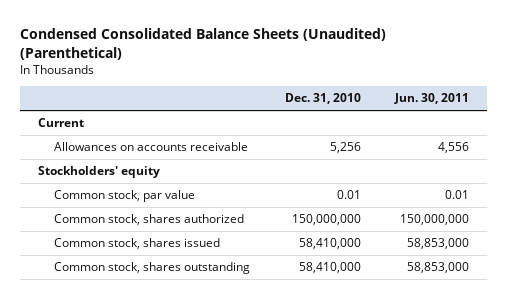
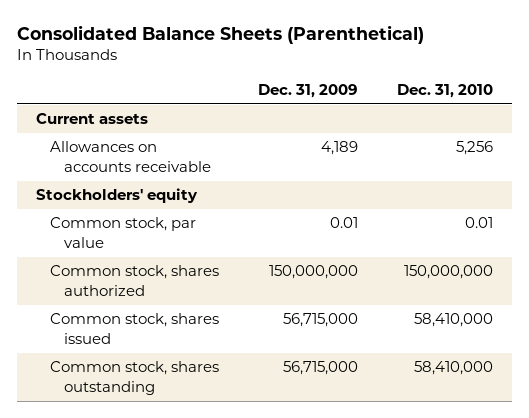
[20,27,387,60] Condensed Consolidated Balance Sheets (Unaudited) (Parenthetical) -> [16,24,424,44] Consolidated Balance Sheets (Parenthetical)
[394,93,470,105] Jun. 30, 2011 -> none
none -> [257,83,358,98] Dec. 31, 2009
[37,118,84,128] Current -> [36,113,149,125] Current assets

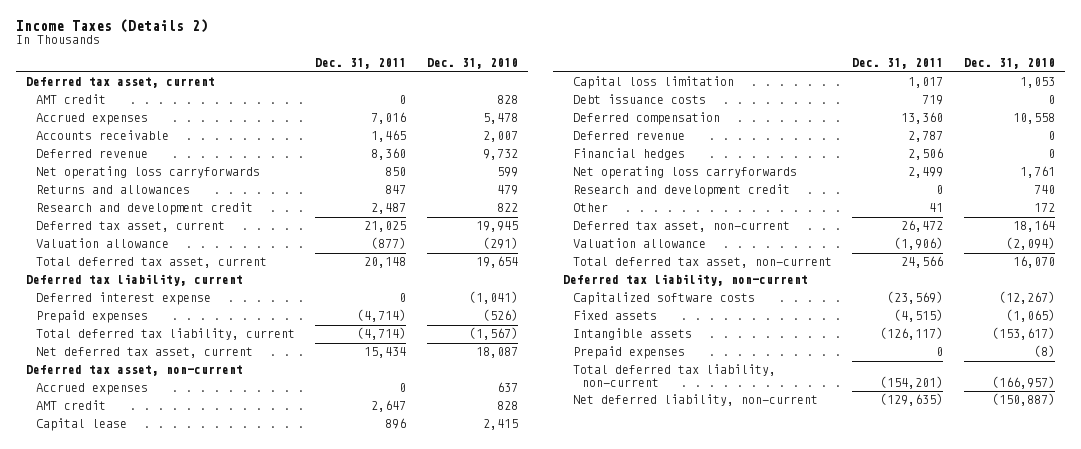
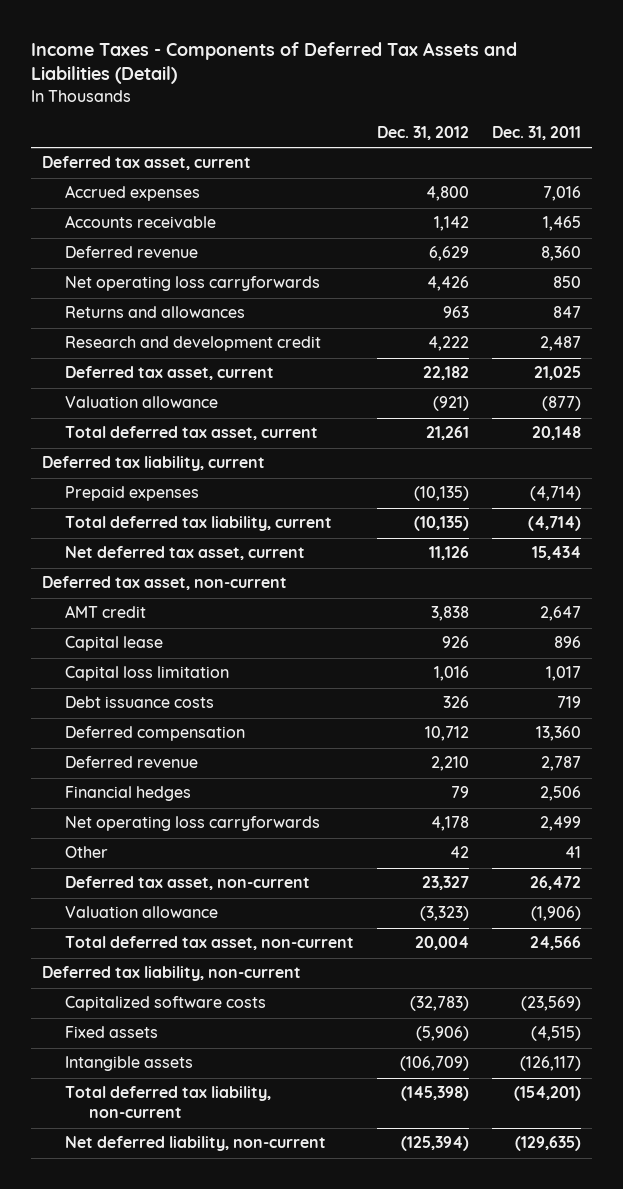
[15,19,208,34] Income Taxes (Details 2) -> [31,41,518,85] Income Taxes - Components of Deferred Tax Assets and Liabilities (Detail)
[427,58,519,70] Dec. 31, 2010 -> none
none -> [377,125,470,140] Dec. 31, 2012
[35,94,106,105] AMT credit -> none
[35,292,211,306] Deferred interest expense -> none
[35,383,148,396] Accrued expenses -> none
[572,184,790,198] Research and development credit -> none
[572,346,685,360] Prepaid expenses -> none

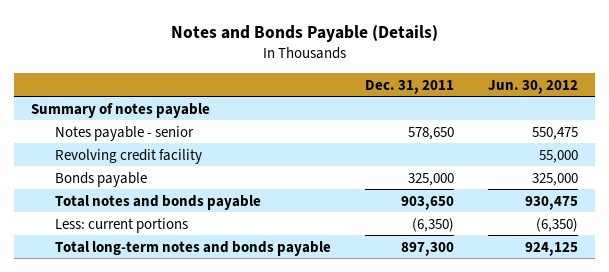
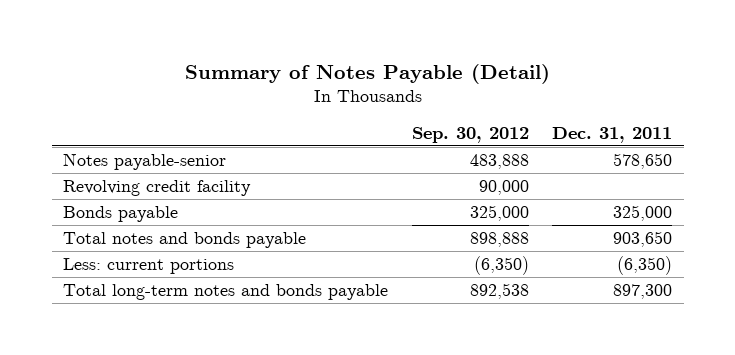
[170,24,438,42] Notes and Bonds Payable (Details) -> [184,63,550,84] Summary of Notes Payable (Detail)
[487,79,578,94] Jun. 30, 2012 -> none
none -> [411,126,529,143] Sep. 30, 2012
[31,102,211,118] Summary of notes payable -> none
[55,125,195,141] Notes payable - senior -> [63,153,227,171] Notes payable-senior

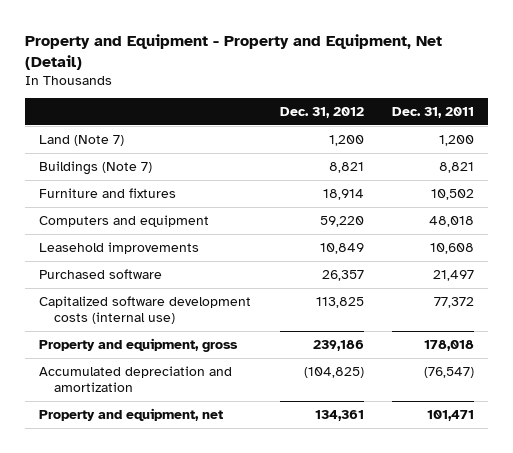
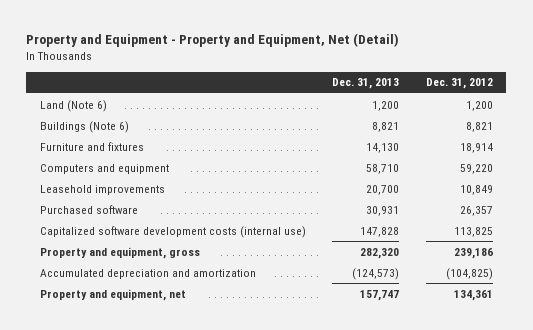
[391,106,474,118] Dec. 31, 2011 -> none
none -> [332,78,400,90] Dec. 31, 2013
[39,134,125,146] Land (Note 7) -> [39,99,107,112] Land (Note 6)
[39,160,153,175] Buildings (Note 7) -> [39,120,129,133] Buildings (Note 6)

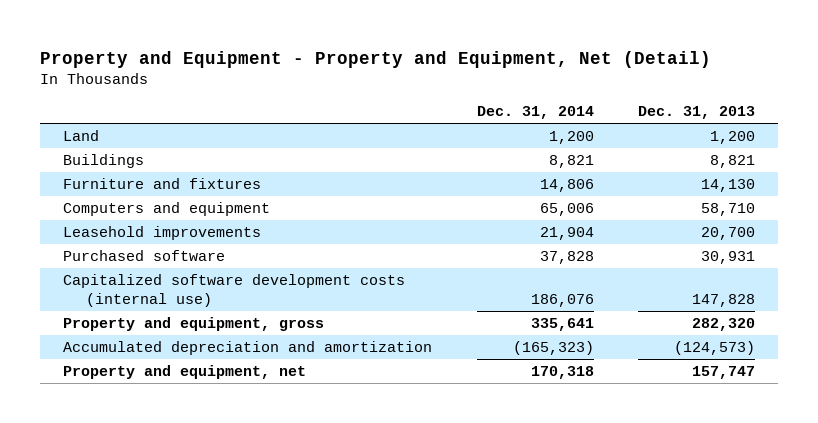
[426,78,494,90] Dec. 31, 2012 -> none
none -> [476,106,594,120] Dec. 31, 2014
[39,99,107,112] Land (Note 6) -> [62,129,99,141] Land
[39,120,129,133] Buildings (Note 6) -> [62,153,144,168] Buildings

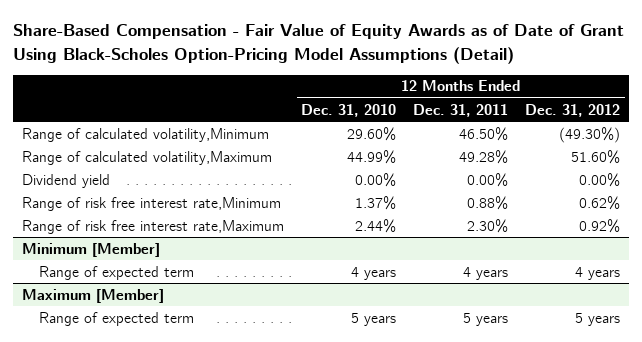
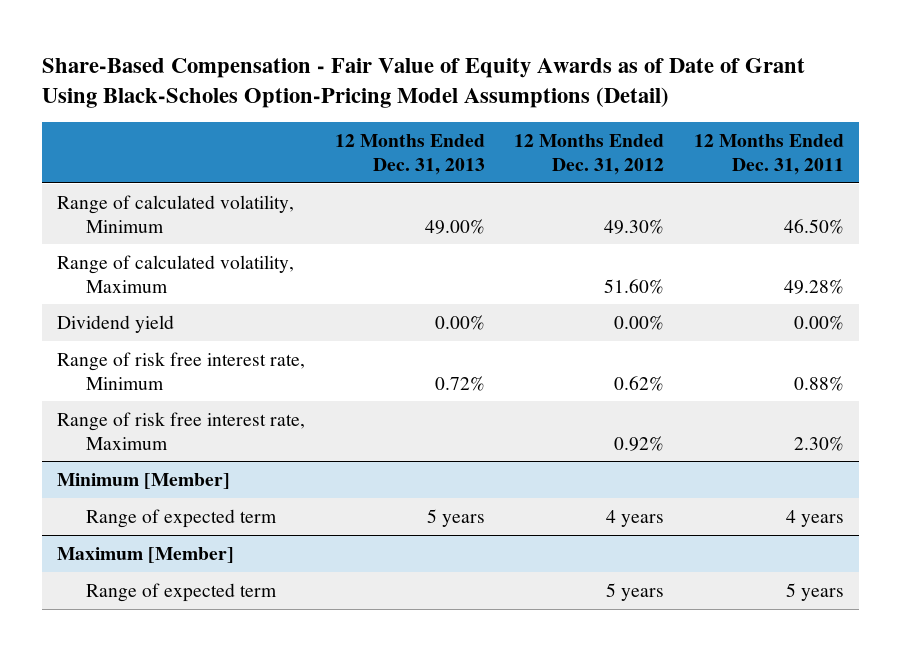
[301,103,397,117] Dec. 31, 2010 -> none
none -> [334,133,485,175] 12 Months Ended Dec. 31, 2013
[21,127,269,142] Range of calculated volatility,Minimum -> [57,194,295,233] Range of calculated volatility, Minimum
[559,126,621,143] (49.30%) -> [604,218,665,234] 49.30%
[21,150,272,165] Range of calculated volatility,Maximum -> [57,254,295,293] Range of calculated volatility, Maximum
[21,196,281,211] Range of risk free interest rate,Minimum -> [57,351,306,390] Range of risk free interest rate, Minimum
[21,219,284,234] Range of risk free interest rate,Maximum -> [57,411,306,450] Range of risk free interest rate, Maximum

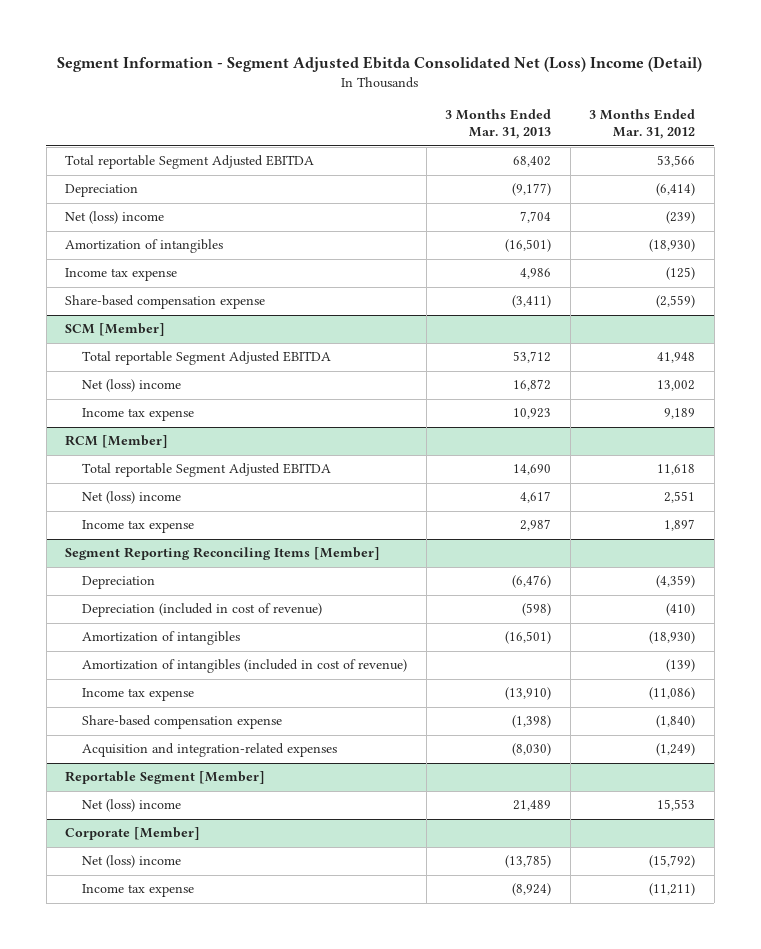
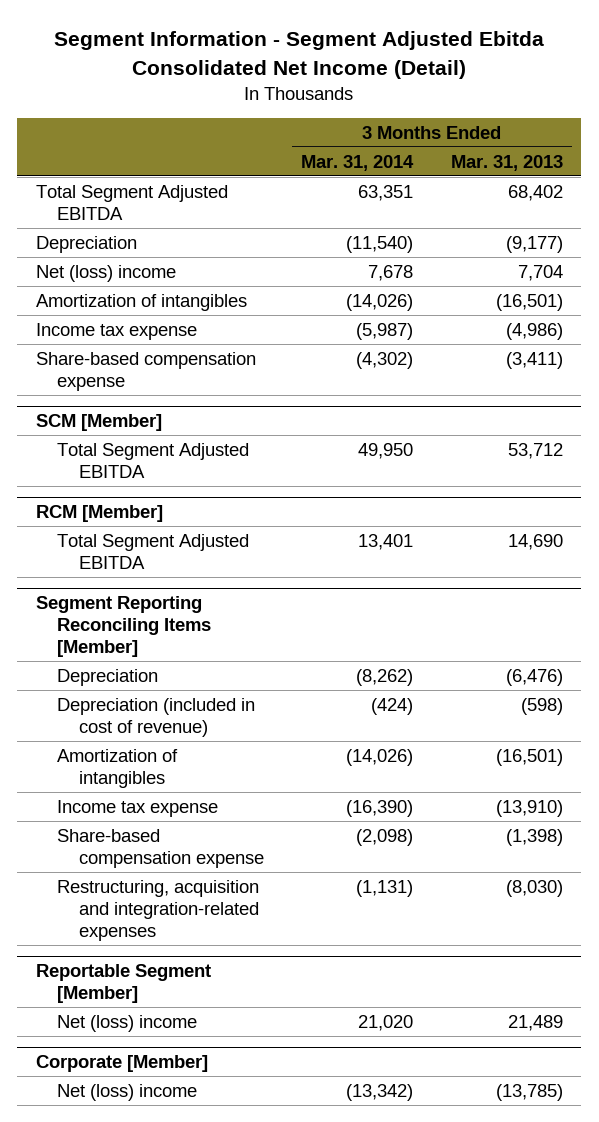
[57,55,703,72] Segment Information - Segment Adjusted Ebitda Consolidated Net (Loss) Income (Detail) -> [54,30,545,79] Segment Information - Segment Adjusted Ebitda Consolidated Net Income (Detail)
[589,108,696,140] 3 Months Ended Mar. 31, 2012 -> none
none -> [301,154,415,171] Mar. 31, 2014
[65,155,315,170] Total reportable Segment Adjusted EBITDA -> [35,184,228,221] Total Segment Adjusted EBITDA
[520,268,552,280] 4,986 -> [505,322,563,340] (4,986)
[82,379,182,393] Net (loss) income -> none
[82,408,195,422] Income tax expense -> none
[82,351,332,366] Total reportable Segment Adjusted EBITDA -> [57,442,250,479] Total Segment Adjusted EBITDA
[82,491,182,505] Net (loss) income -> none
[82,520,195,534] Income tax expense -> none
[82,463,332,478] Total reportable Segment Adjusted EBITDA -> [57,533,250,570] Total Segment Adjusted EBITDA
[82,659,408,674] Amortization of intangibles (included in cost of revenue) -> none
[82,743,338,758] Acquisition and integration-related expenses -> [57,879,260,942] Restructuring, acquisition and integration-related expenses
[82,884,195,898] Income tax expense -> none

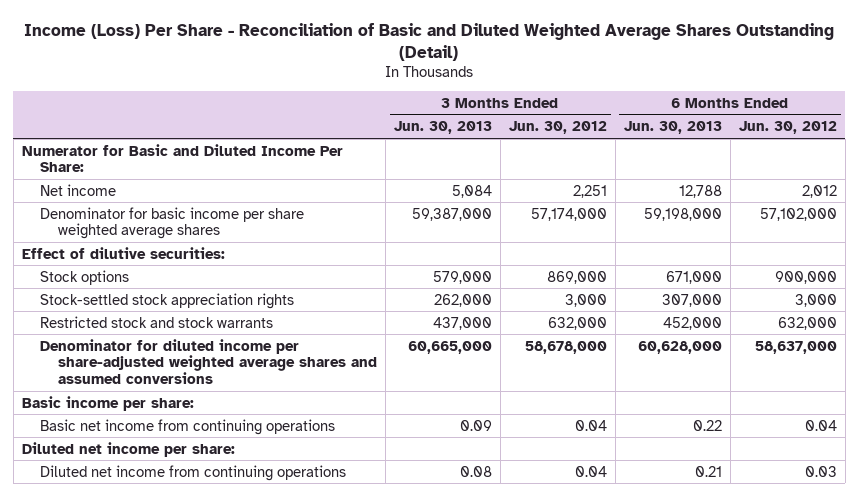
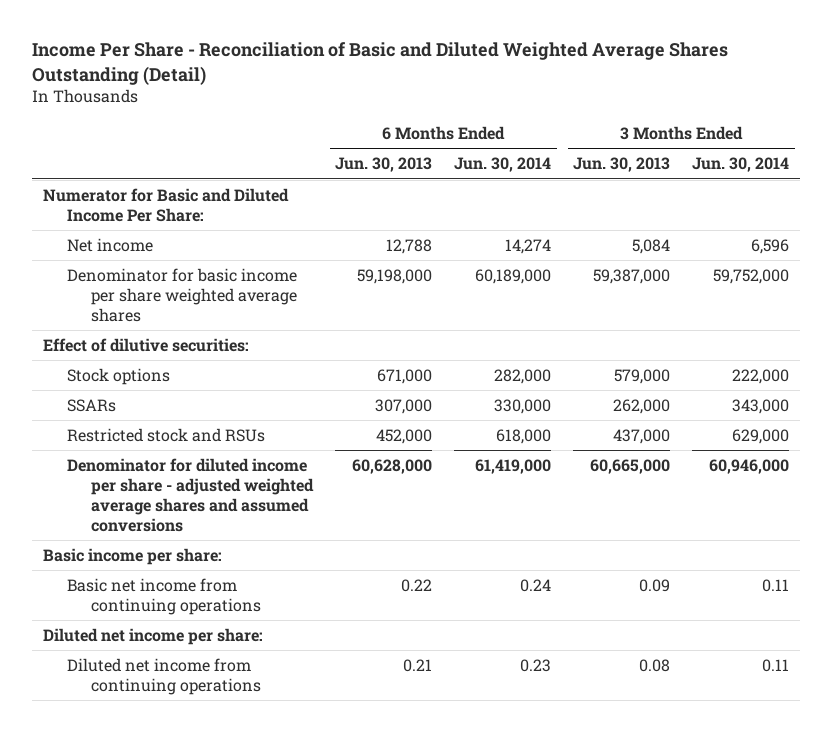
[24,22,835,61] Income (Loss) Per Share - Reconciliation of Basic and Diluted Weighted Average Shares Outstanding (Detail) -> [31,42,728,86] Income Per Share - Reconciliation of Basic and Diluted Weighted Average Shares Outstanding (Detail)
[508,121,607,135] Jun. 30, 2012 -> none
[738,121,837,135] Jun. 30, 2012 -> none
none -> [454,157,552,173] Jun. 30, 2014
none -> [692,157,790,173] Jun. 30, 2014
[39,292,294,309] Stock-settled stock appreciation rights -> [67,398,117,412] SSARs
[39,315,273,328] Restricted stock and stock warrants -> [67,427,266,442] Restricted stock and RSUs
[39,338,377,384] Denominator for diluted income per share-adjusted weighted average shares and assumed conversions -> [67,457,315,532] Denominator for diluted income per share - adjusted weighted average shares and assumed conversions

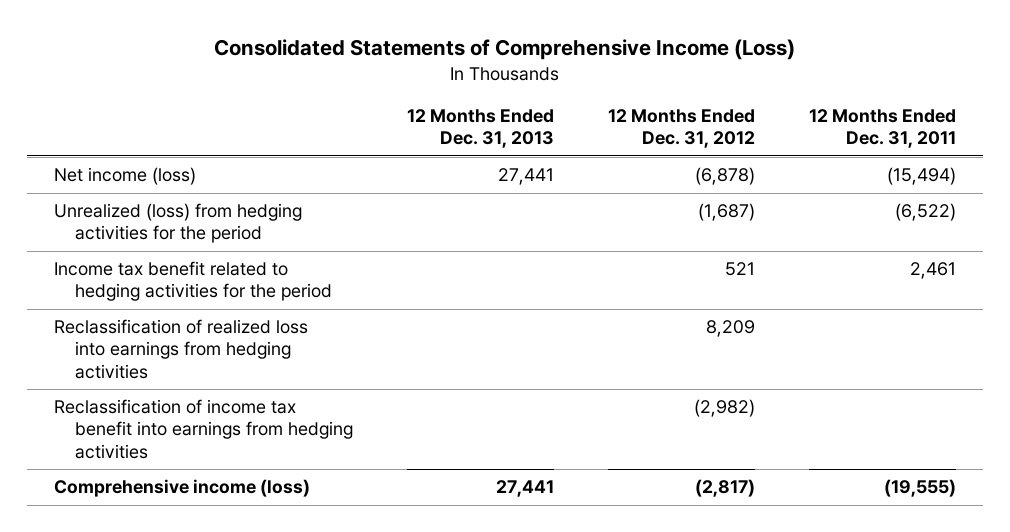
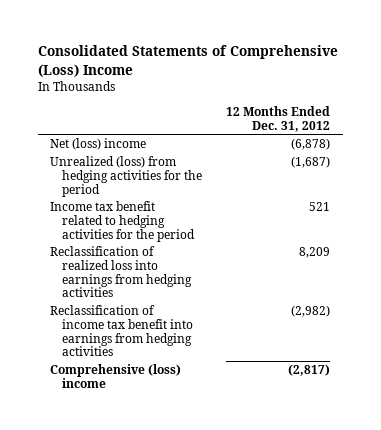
[214,39,796,61] Consolidated Statements of Comprehensive Income (Loss) -> [37,45,338,77] Consolidated Statements of Comprehensive (Loss) Income
[407,109,555,149] 12 Months Ended Dec. 31, 2013 -> none
[809,109,957,149] 12 Months Ended Dec. 31, 2011 -> none
[54,167,197,186] Net income (loss) -> [50,138,147,151] Net (loss) income
[54,479,311,498] Comprehensive income (loss) -> [50,364,182,388] Comprehensive (loss) income

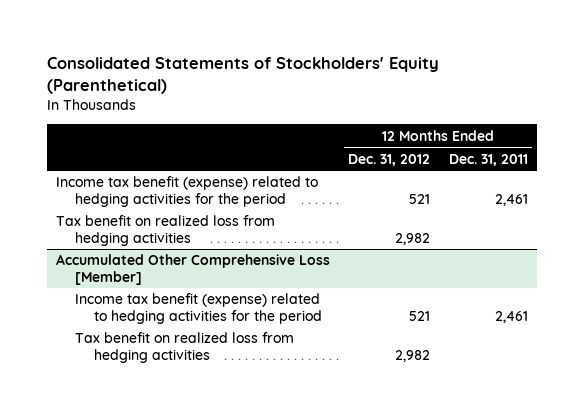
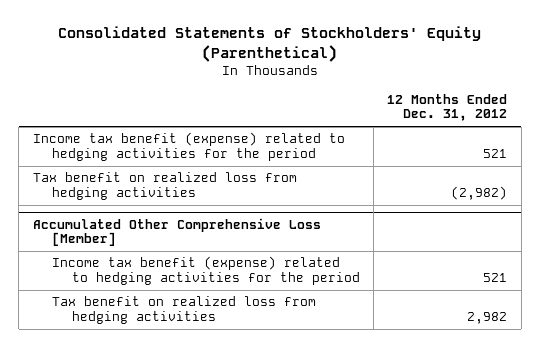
[448,153,528,166] Dec. 31, 2011 -> none
[395,232,431,245] 2,982 -> [451,186,508,201] (2,982)

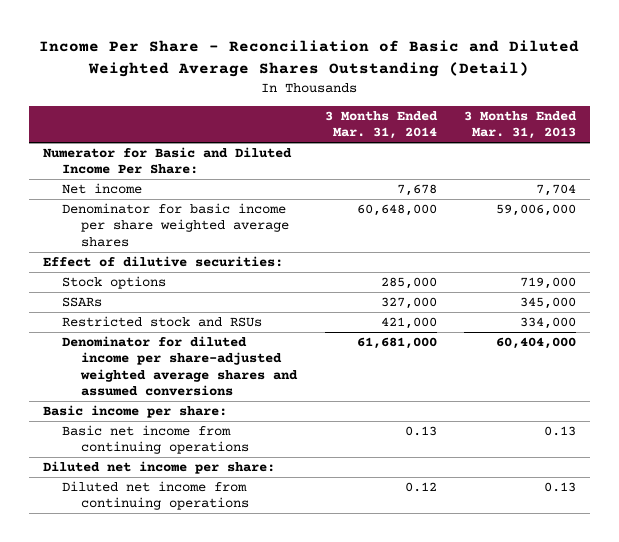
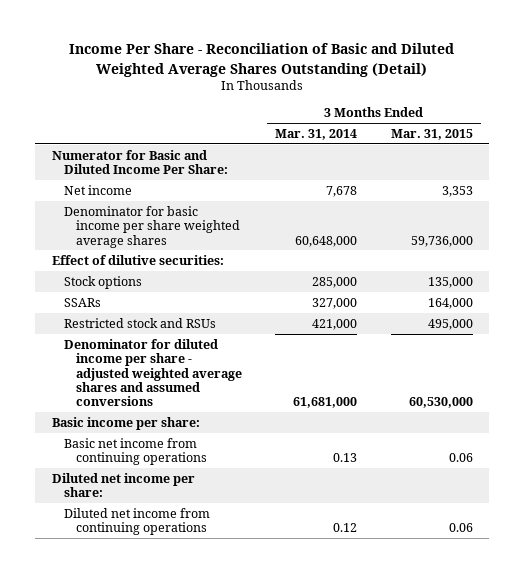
[464,110,578,140] 3 Months Ended Mar. 31, 2013 -> none
none -> [390,128,473,140] Mar. 31, 2015
[61,336,299,396] Denominator for diluted income per share-adjusted weighted average shares and assumed conversions -> [63,338,242,407] Denominator for diluted income per share - adjusted weighted average shares and assumed conversions

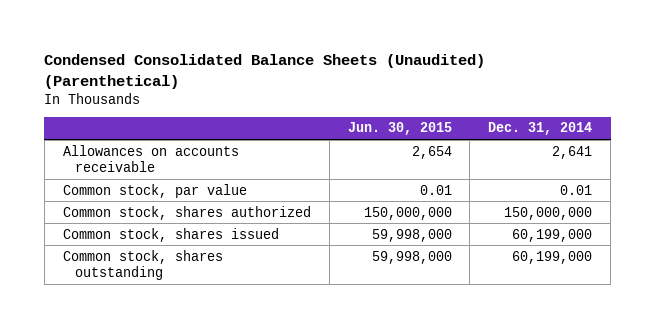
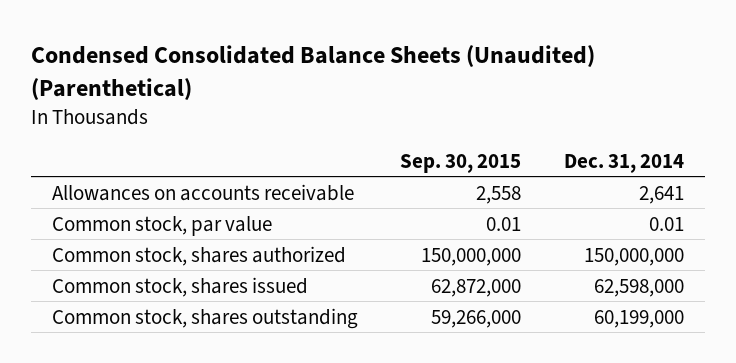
[347,122,452,136] Jun. 30, 2015 -> none
none -> [400,153,522,173] Sep. 30, 2015
[512,228,593,242] 60,199,000 -> [593,278,684,297] 62,598,000

